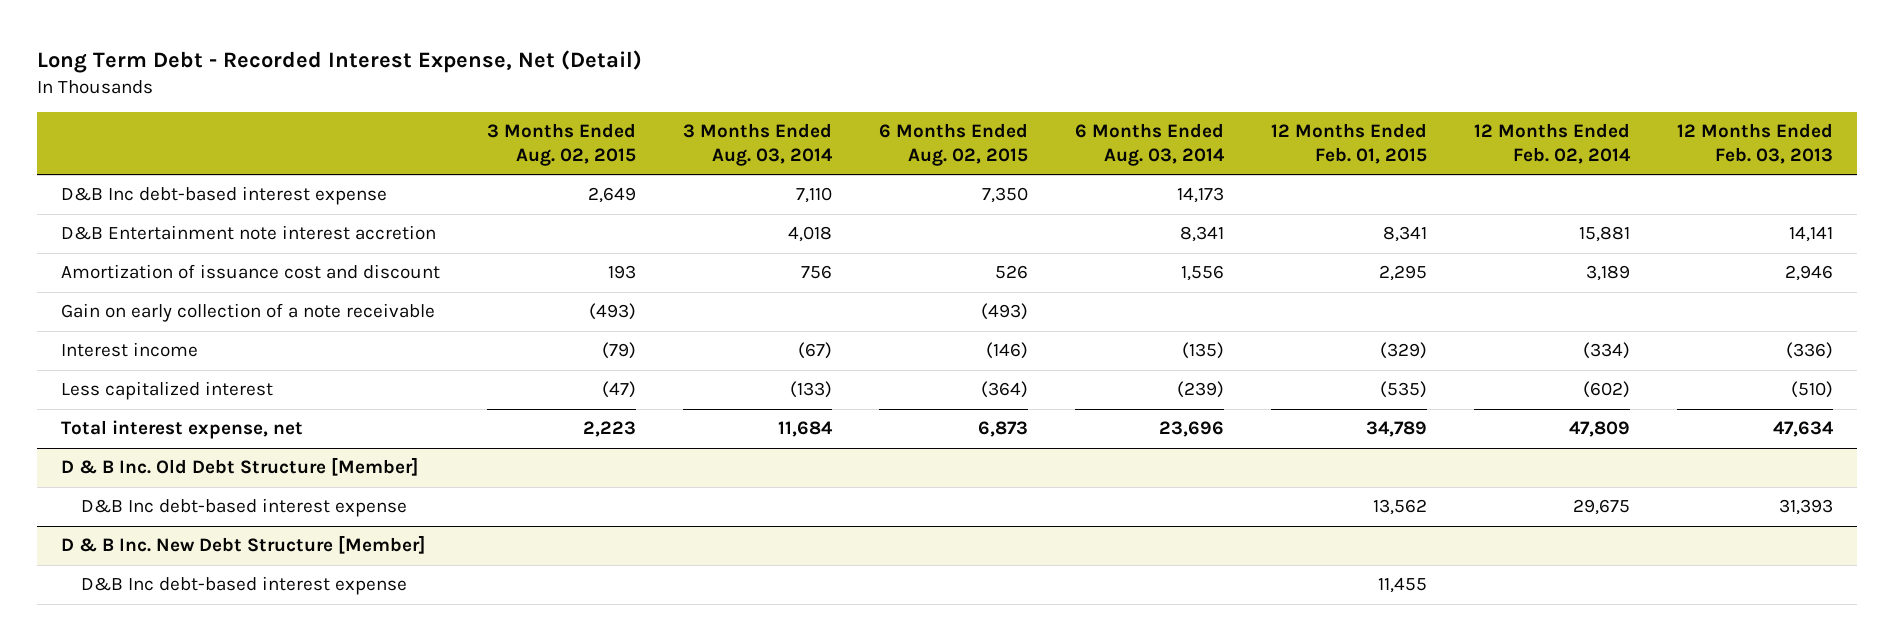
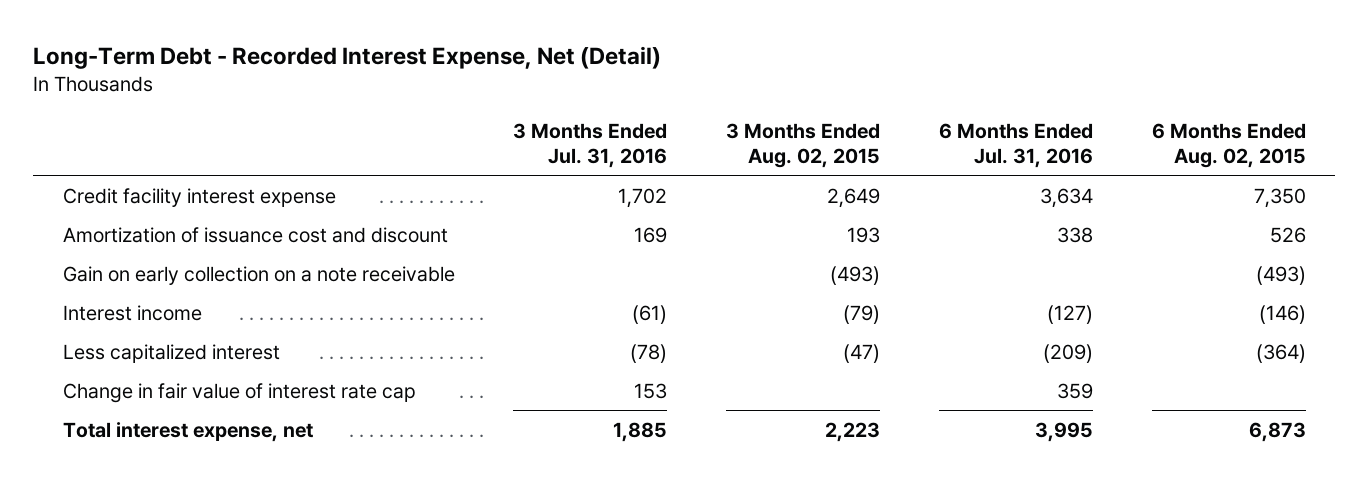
[37,49,643,73] Long Term Debt - Recorded Interest Expense, Net (Detail) -> [33,46,662,70] Long-Term Debt - Recorded Interest Expense, Net (Detail)
[682,123,833,166] 3 Months Ended Aug. 03, 2014 -> none
[1075,123,1226,166] 6 Months Ended Aug. 03, 2014 -> none
[1271,123,1428,164] 12 Months Ended Feb. 01, 2015 -> none
[1474,123,1632,164] 12 Months Ended Feb. 02, 2014 -> none
[1677,123,1834,164] 12 Months Ended Feb. 03, 2013 -> none
none -> [513,123,668,168] 3 Months Ended Jul. 31, 2016
none -> [938,123,1093,168] 6 Months Ended Jul. 31, 2016
[60,225,436,241] D&B Entertainment note interest accretion -> none
[60,186,387,206] D&B Inc debt-based interest expense -> [62,187,336,207] Credit facility interest expense
[60,303,435,323] Gain on early collection of a note receivable -> [62,265,455,285] Gain on early collection on a note receivable
none -> [62,382,416,403] Change in fair value of interest rate cap
[60,457,418,477] D & B Inc. Old Debt Structure [Member] -> none
[80,498,407,518] D&B Inc debt-based interest expense -> none
[60,535,425,555] D & B Inc. New Debt Structure [Member] -> none
[80,576,407,596] D&B Inc debt-based interest expense -> none

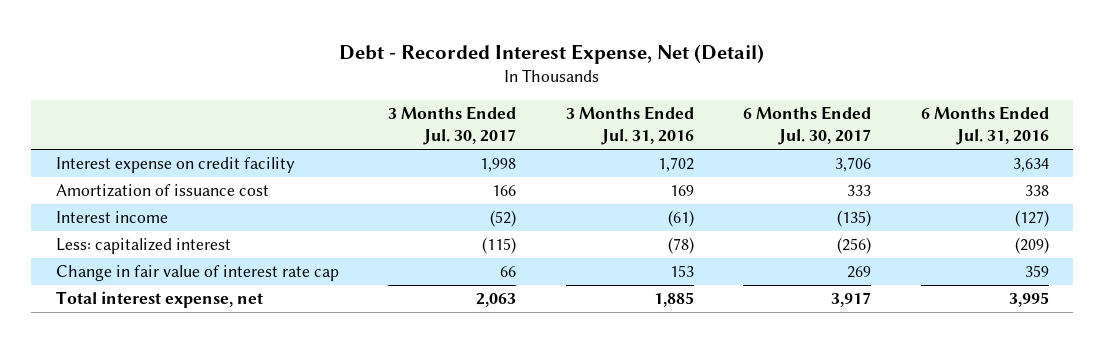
[33,46,662,70] Long-Term Debt - Recorded Interest Expense, Net (Detail) -> [339,43,765,64] Debt - Recorded Interest Expense, Net (Detail)
[726,123,881,168] 3 Months Ended Aug. 02, 2015 -> none
[1151,123,1306,168] 6 Months Ended Aug. 02, 2015 -> none
none -> [388,106,517,146] 3 Months Ended Jul. 30, 2017
none -> [743,106,872,146] 6 Months Ended Jul. 30, 2017
[62,265,455,285] Gain on early collection on a note receivable -> none
[62,187,336,207] Credit facility interest expense -> [55,157,295,174] Interest expense on credit facility
[62,226,448,243] Amortization of issuance cost and discount -> [55,184,269,198] Amortization of issuance cost
[62,343,280,363] Less capitalized interest -> [55,238,231,255] Less: capitalized interest

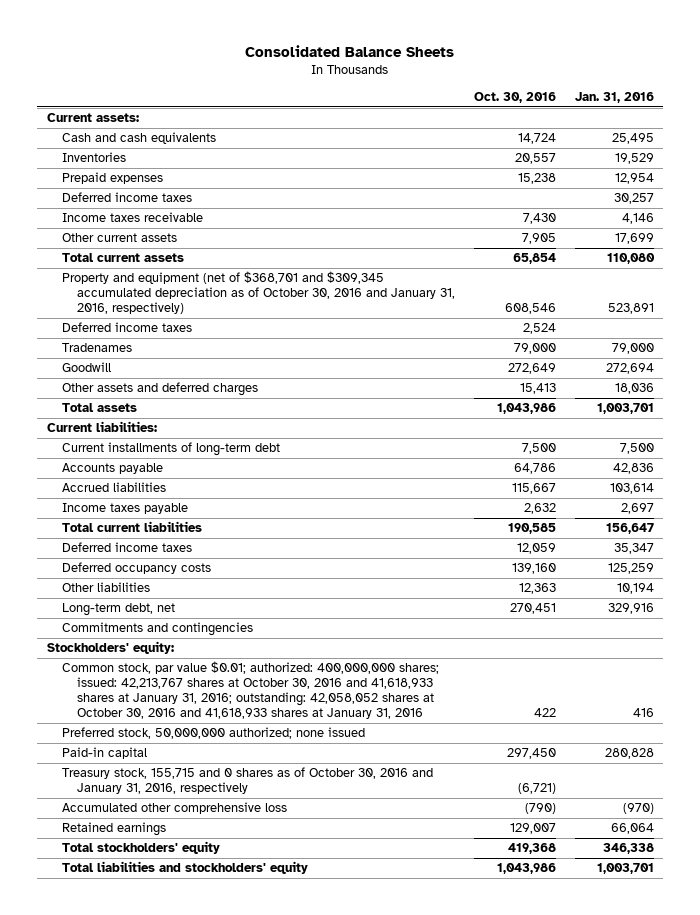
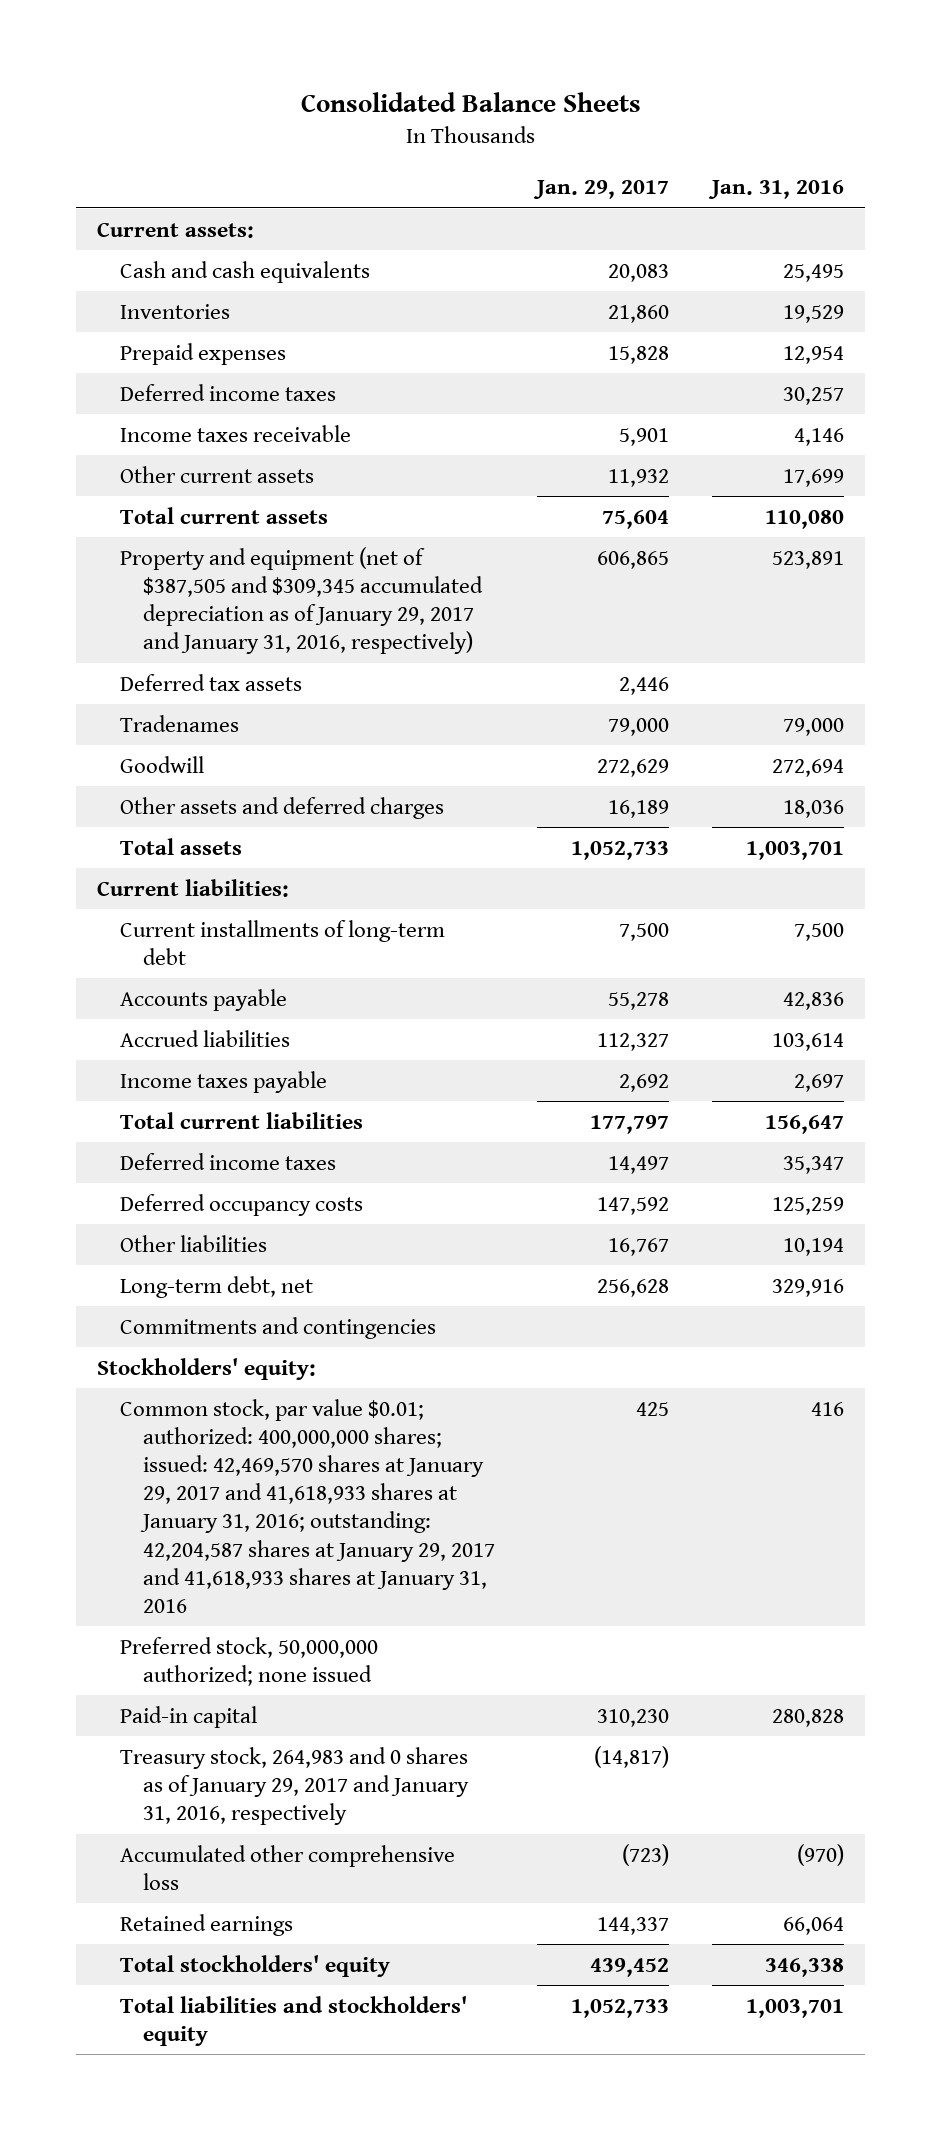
[473,92,556,104] Oct. 30, 2016 -> none
none -> [533,180,670,200] Jan. 29, 2017
[61,271,456,315] Property and equipment (net of $368,701 and $309,345 accumulated depreciation as of October 30, 2016 and January 31, 2016, respectively) -> [120,546,483,655] Property and equipment (net of $387,505 and $309,345 accumulated depreciation as of January 29, 2017 and January 31, 2016, respectively)
[61,322,192,333] Deferred income taxes -> [120,673,303,691] Deferred tax assets
[61,661,439,720] Common stock, par value $0.01; authorized: 400,000,000 shares; issued: 42,213,767 shares at October 30, 2016 and 41,618,933 shares at January 31, 2016; outstanding: 42,058,052 shares at October 30, 2016 and 41,618,933 shares at January 31, 2016 -> [120,1398,495,1613] Common stock, par value $0.01; authorized: 400,000,000 shares; issued: 42,469,570 shares at January 29, 2017 and 41,618,933 shares at January 31, 2016; outstanding: 42,204,587 shares at January 29, 2017 and 41,618,933 shares at January 31, 2016
[61,767,433,795] Treasury stock, 155,715 and 0 shares as of October 30, 2016 and January 31, 2016, respectively -> [120,1746,469,1826] Treasury stock, 264,983 and 0 shares as of January 29, 2017 and January 31, 2016, respectively

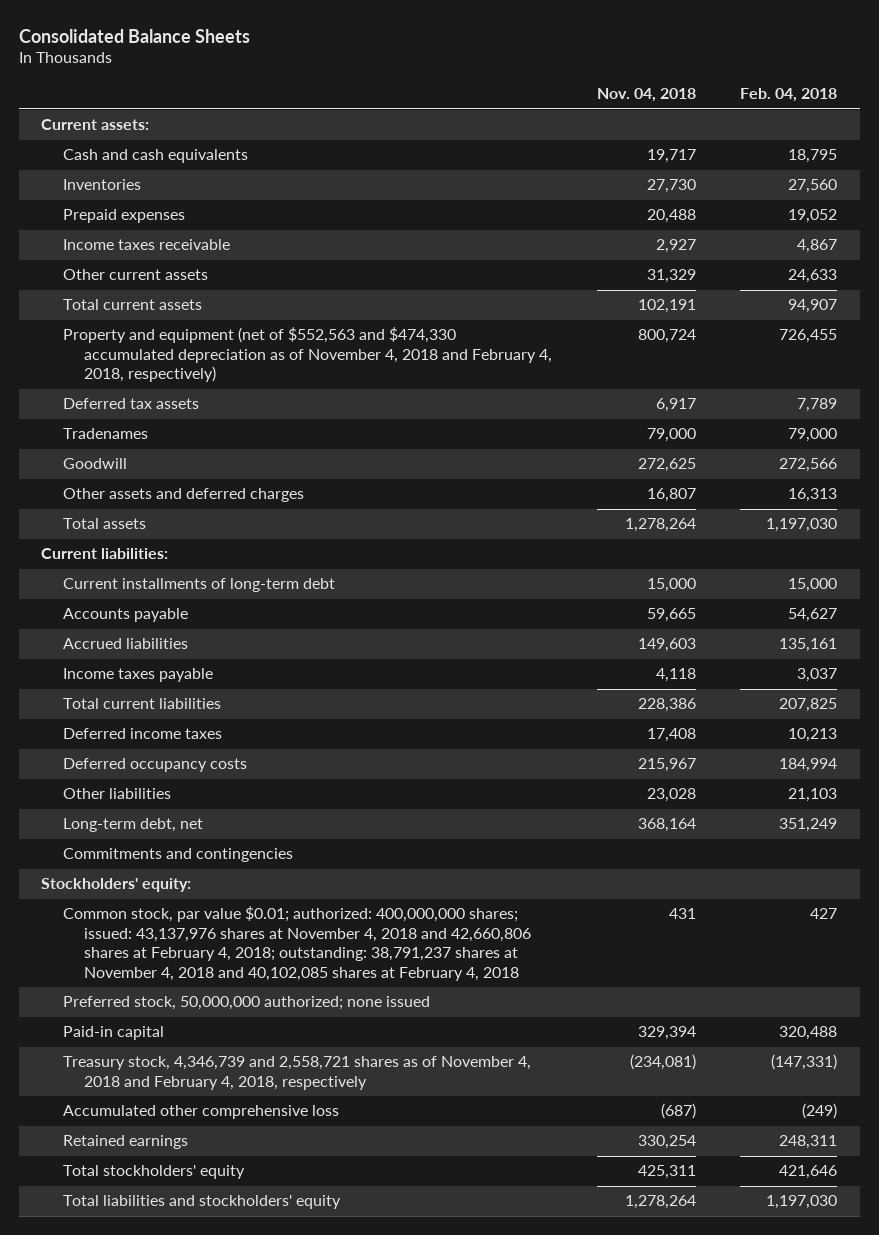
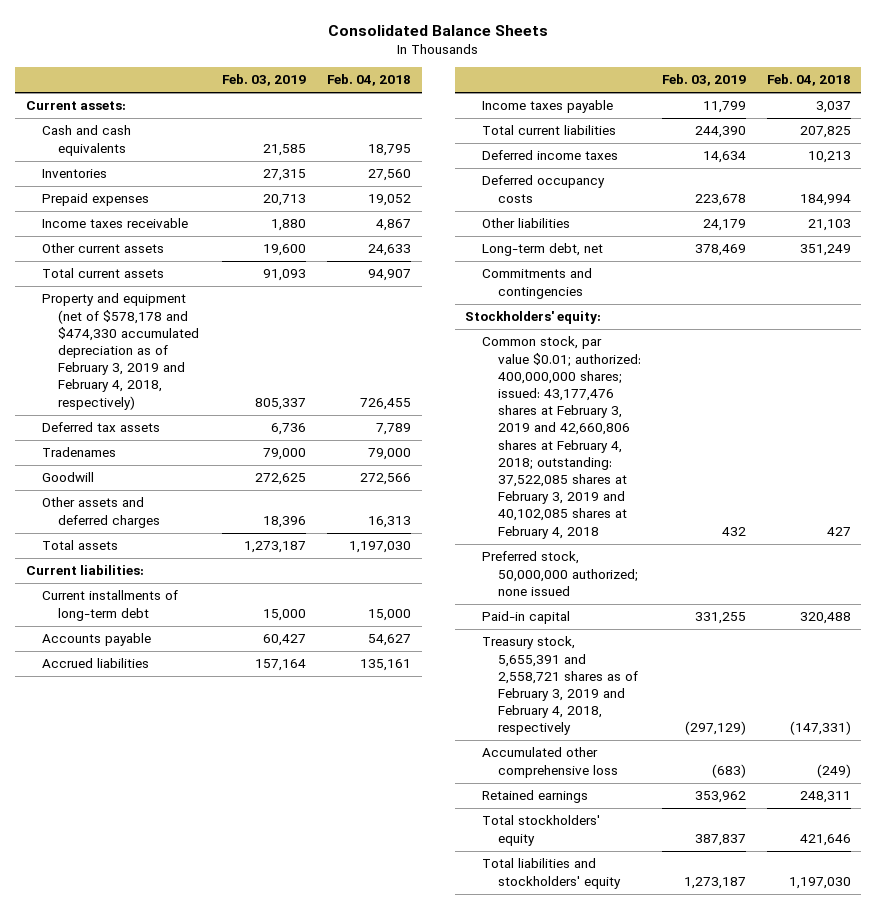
[596,88,696,103] Nov. 04, 2018 -> none
none -> [222,74,307,87] Feb. 03, 2019
[62,327,553,383] Property and equipment (net of $552,563 and $474,330 accumulated depreciation as of November 4, 2018 and February 4, 2018, respectively) -> [41,293,200,410] Property and equipment (net of $578,178 and $474,330 accumulated depreciation as of February 3, 2019 and February 4, 2018, respectively)
[62,906,532,982] Common stock, par value $0.01; authorized: 400,000,000 shares; issued: 43,137,976 shares at November 4, 2018 and 42,660,806 shares at February 4, 2018; outstanding: 38,791,237 shares at November 4, 2018 and 40,102,085 shares at February 4, 2018 -> [481,336,642,539] Common stock, par value $0.01; authorized: 400,000,000 shares; issued: 43,177,476 shares at February 3, 2019 and 42,660,806 shares at February 4, 2018; outstanding: 37,522,085 shares at February 3, 2019 and 40,102,085 shares at February 4, 2018
[62,1056,531,1090] Treasury stock, 4,346,739 and 2,558,721 shares as of November 4, 2018 and February 4, 2018, respectively -> [481,636,639,736] Treasury stock, 5,655,391 and 2,558,721 shares as of February 3, 2019 and February 4, 2018, respectively

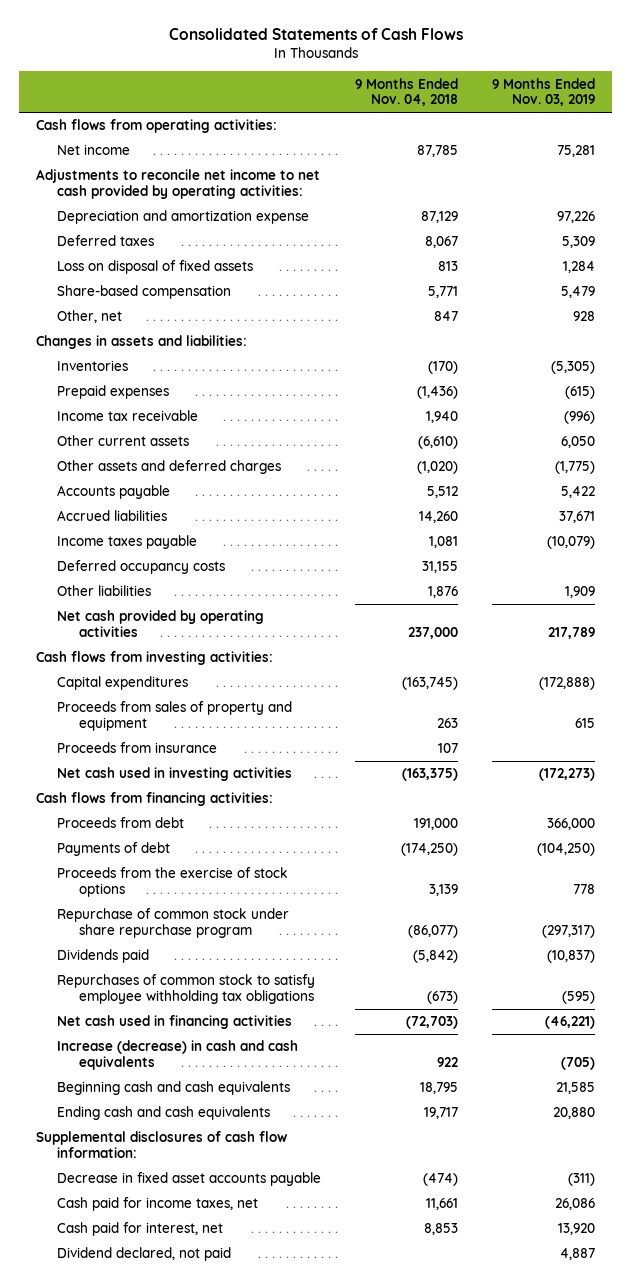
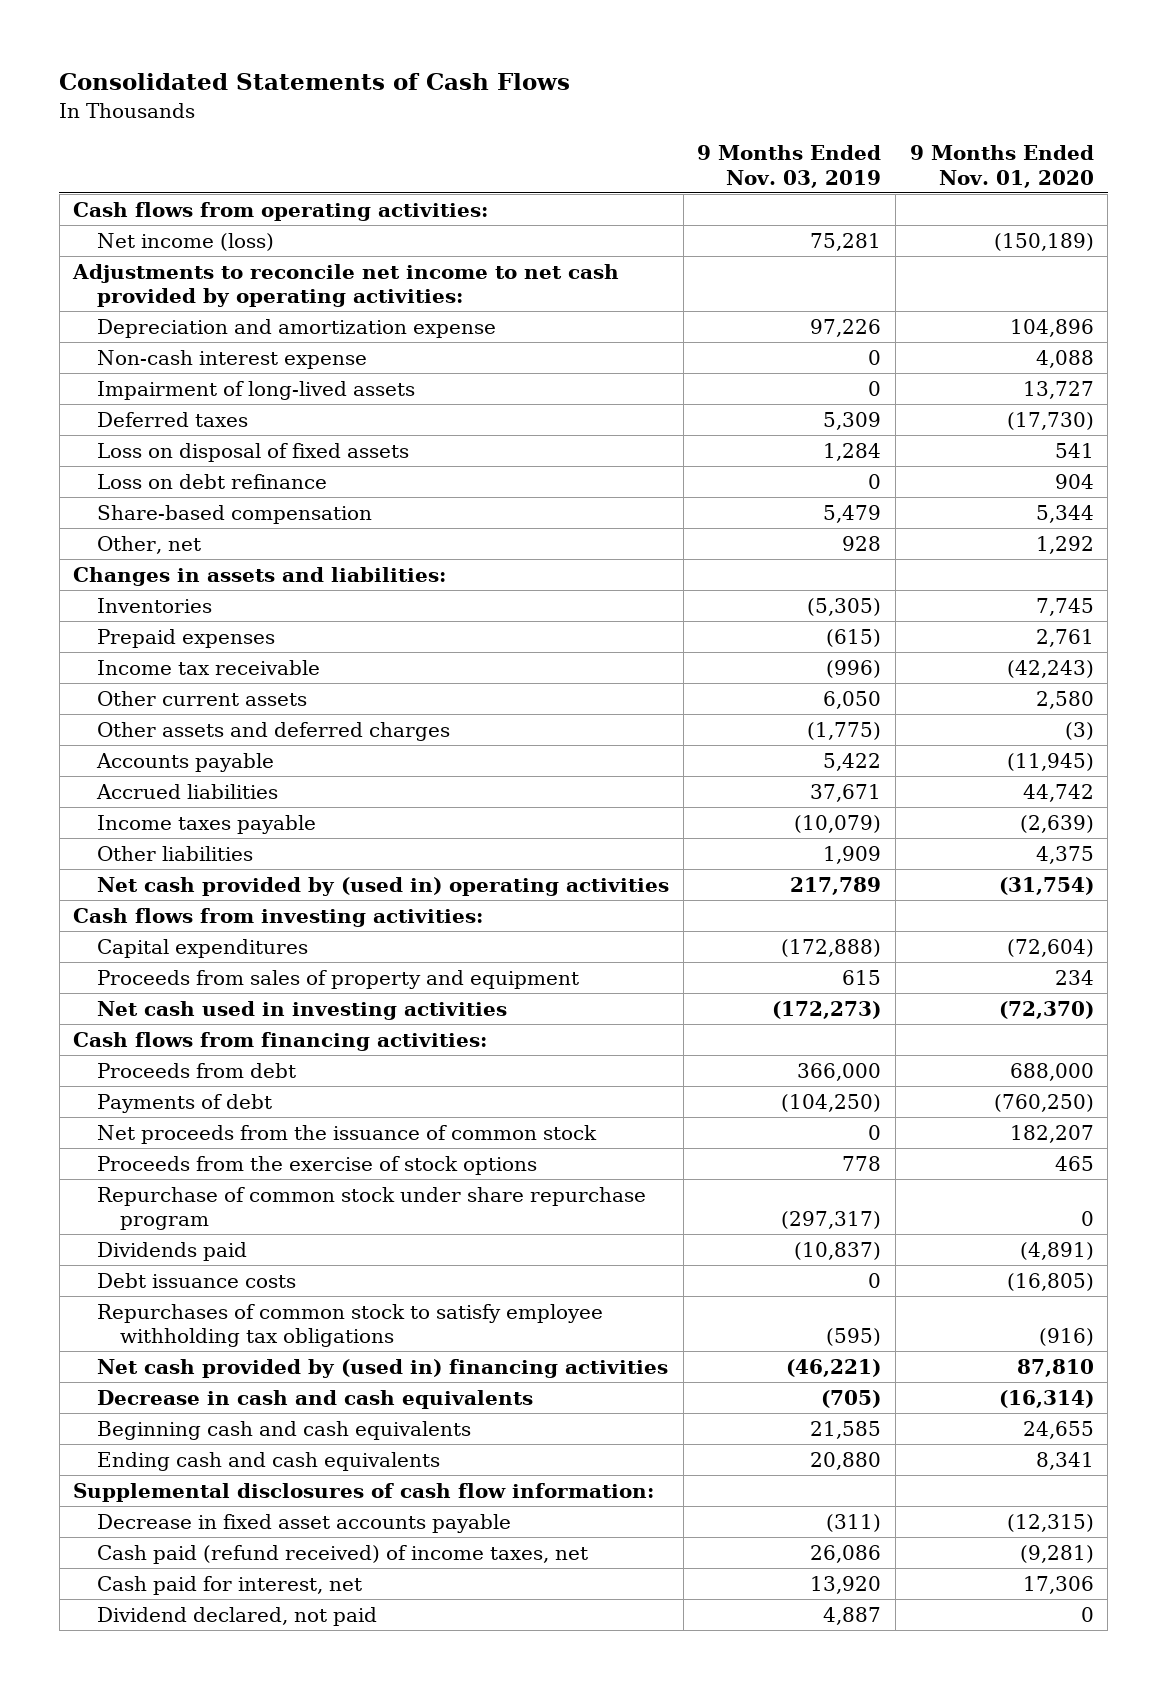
[355,77,459,107] 9 Months Ended Nov. 04, 2018 -> none
none -> [909,145,1094,188] 9 Months Ended Nov. 01, 2020
[57,144,131,156] Net income -> [96,232,274,251] Net income (loss)
none -> [96,349,367,369] Non-cash interest expense
none -> [96,380,415,400] Impairment of long-lived assets
none -> [96,473,327,489] Loss on debt refinance
[57,560,226,575] Deferred occupancy costs -> none
[57,610,265,638] Net cash provided by operating activities -> [96,876,669,896] Net cash provided by (used in) operating activities
[57,742,218,754] Proceeds from insurance -> none
none -> [96,1124,597,1144] Net proceeds from the issuance of common stock
none -> [96,1272,296,1288] Debt issuance costs
[57,1015,293,1030] Net cash used in financing activities -> [96,1358,668,1378] Net cash provided by (used in) financing activities
[57,1040,299,1071] Increase (decrease) in cash and cash equivalents -> [96,1389,533,1409] Decrease in cash and cash equivalents
[57,1197,259,1212] Cash paid for income taxes, net -> [96,1544,588,1564] Cash paid (refund received) of income taxes, net

